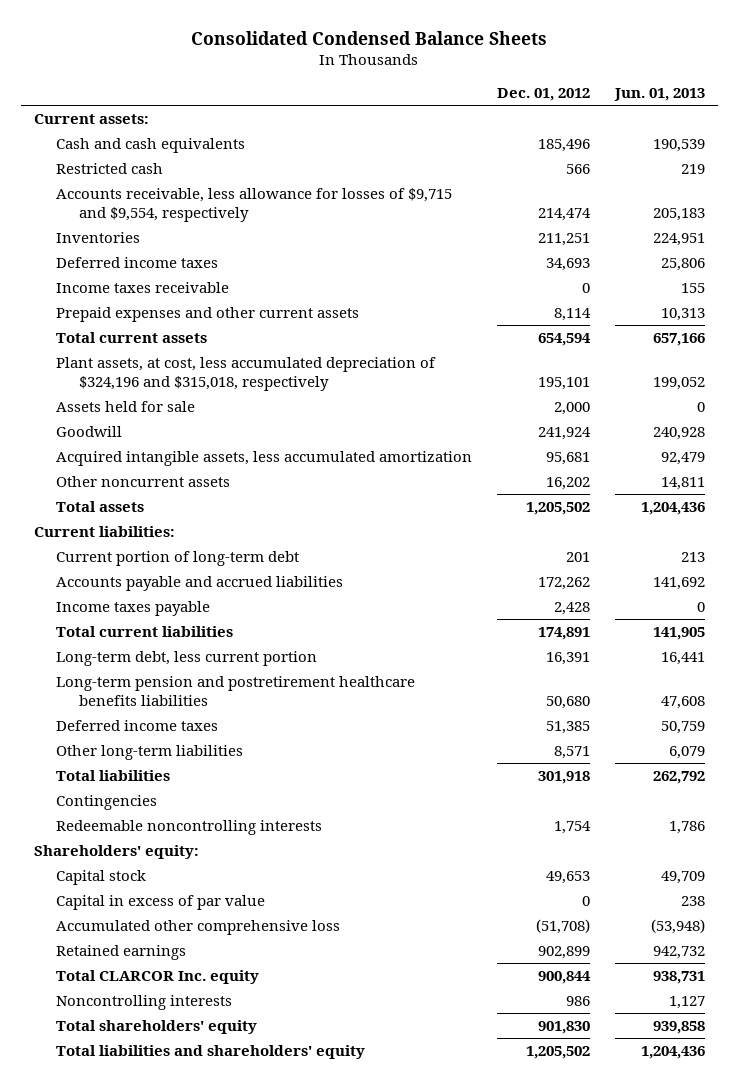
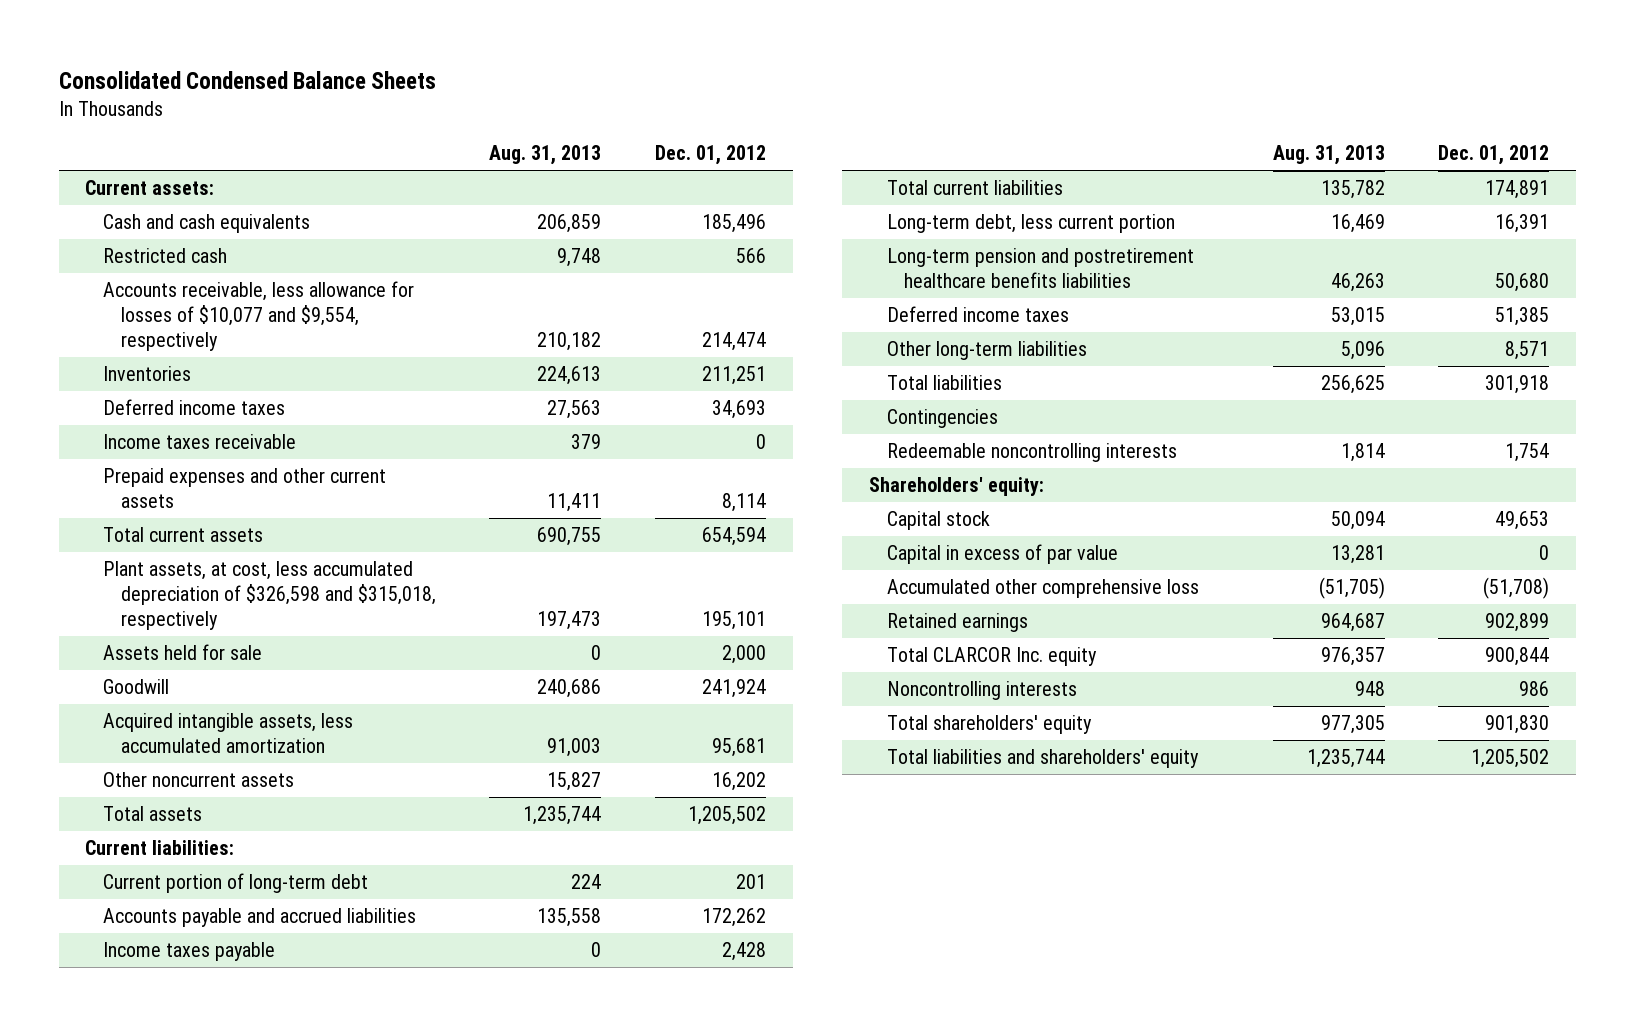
[614,88,706,102] Jun. 01, 2013 -> none
none -> [489,145,602,166] Aug. 31, 2013
[56,187,453,223] Accounts receivable, less allowance for losses of $9,715 and $9,554, respectively -> [103,281,415,351] Accounts receivable, less allowance for losses of $10,077 and $9,554, respectively
[56,356,437,392] Plant assets, at cost, less accumulated depreciation of $324,196 and $315,018, respectively -> [103,561,437,630] Plant assets, at cost, less accumulated depreciation of $326,598 and $315,018, respectively

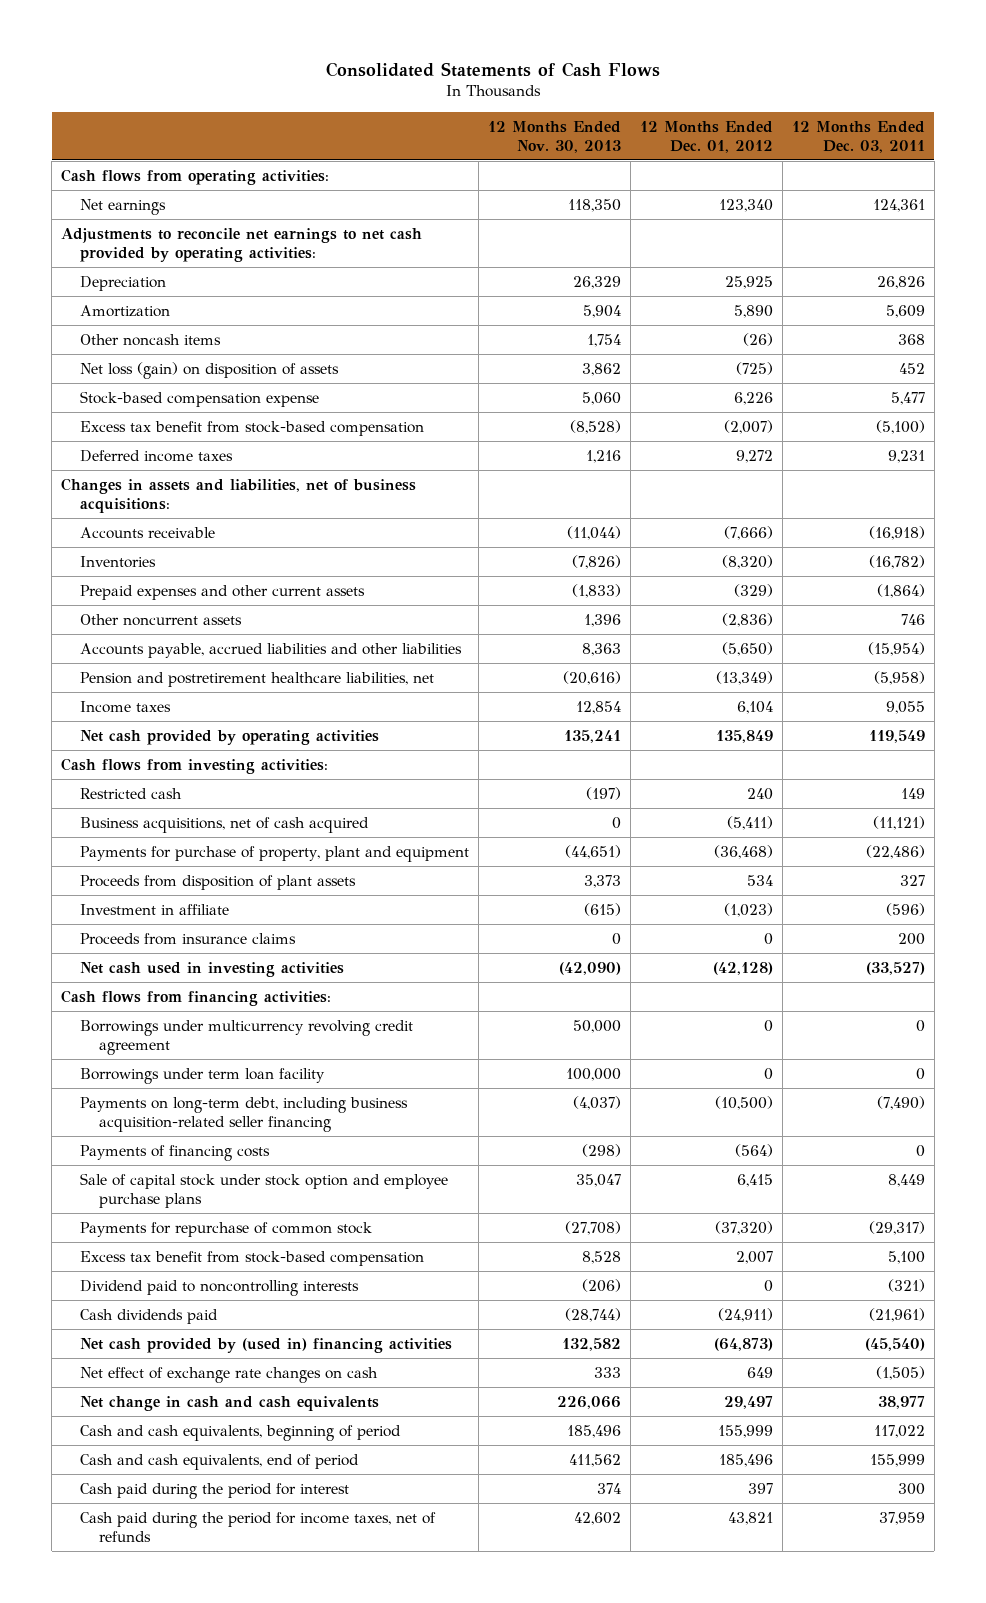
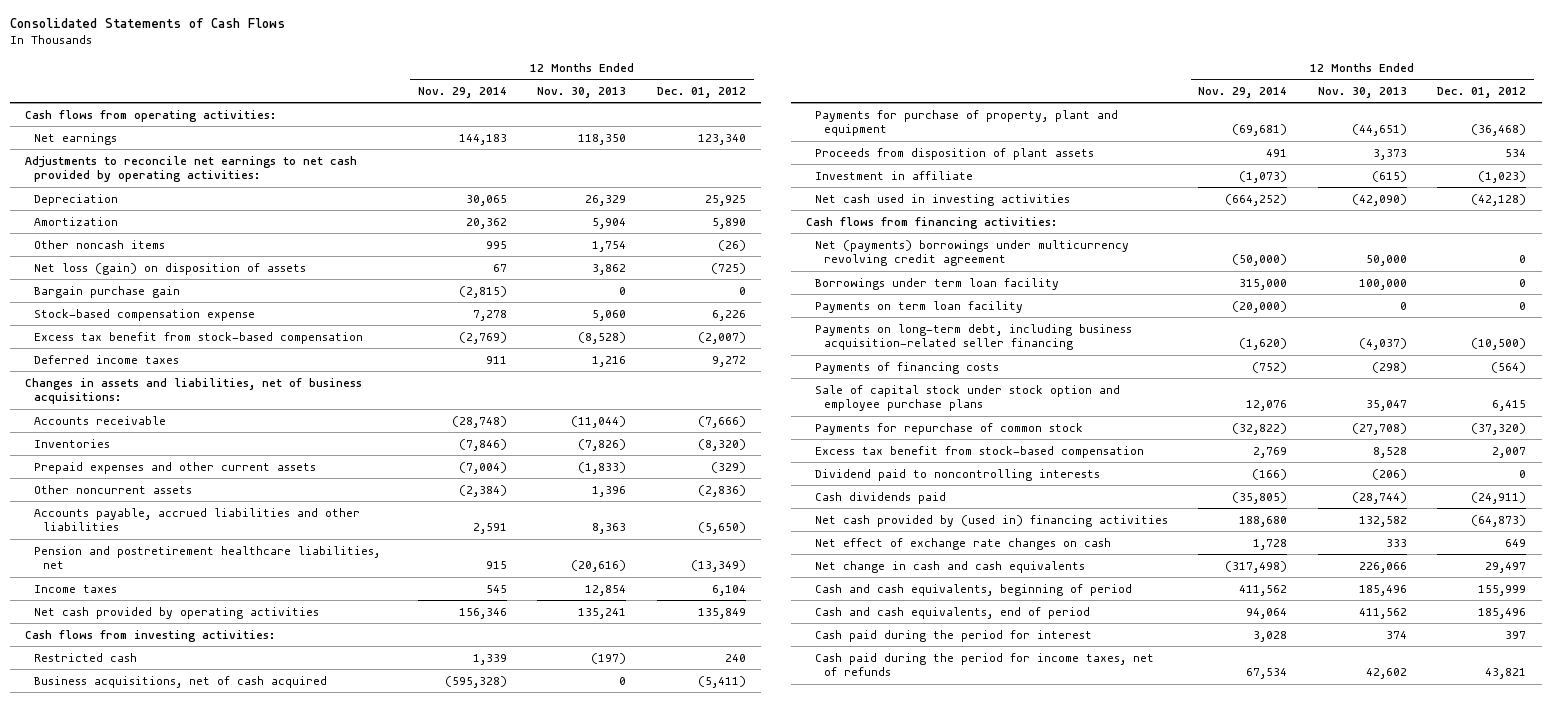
[791,120,925,153] 12 Months Ended Dec. 03, 2011 -> none
none -> [417,86,507,98] Nov. 29, 2014
none -> [34,285,181,298] Bargain purchase gain
[80,932,297,945] Proceeds from insurance claims -> none
[80,1019,414,1055] Borrowings under multicurrency revolving credit agreement -> [814,239,1129,267] Net (payments) borrowings under multicurrency revolving credit agreement
none -> [814,300,1023,313] Payments on term loan facility

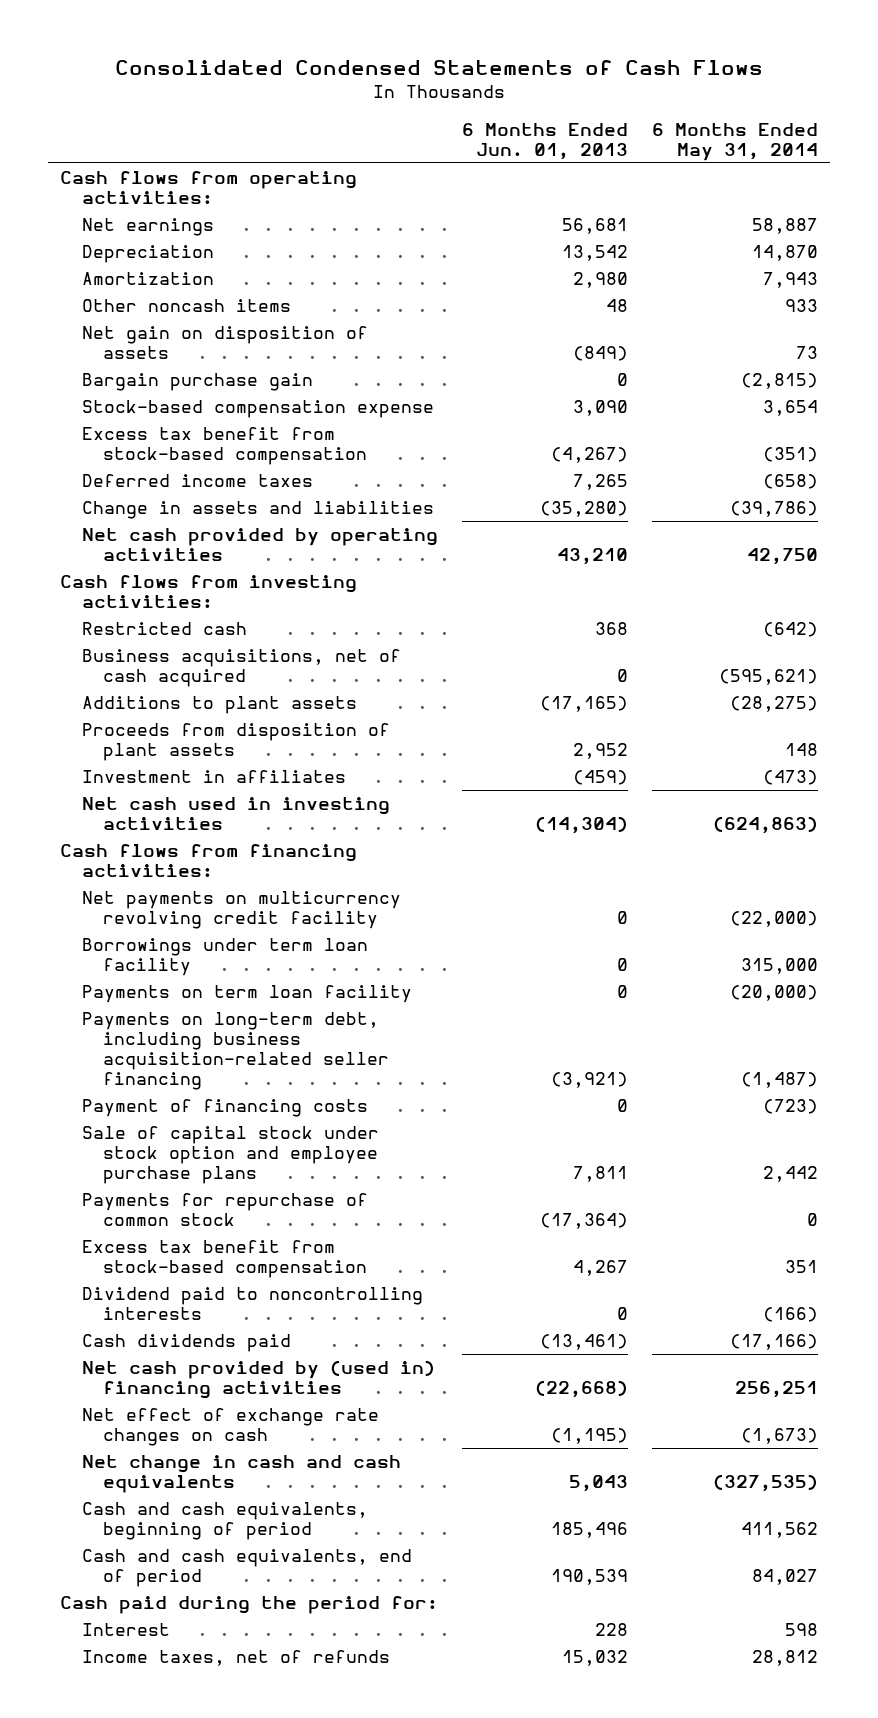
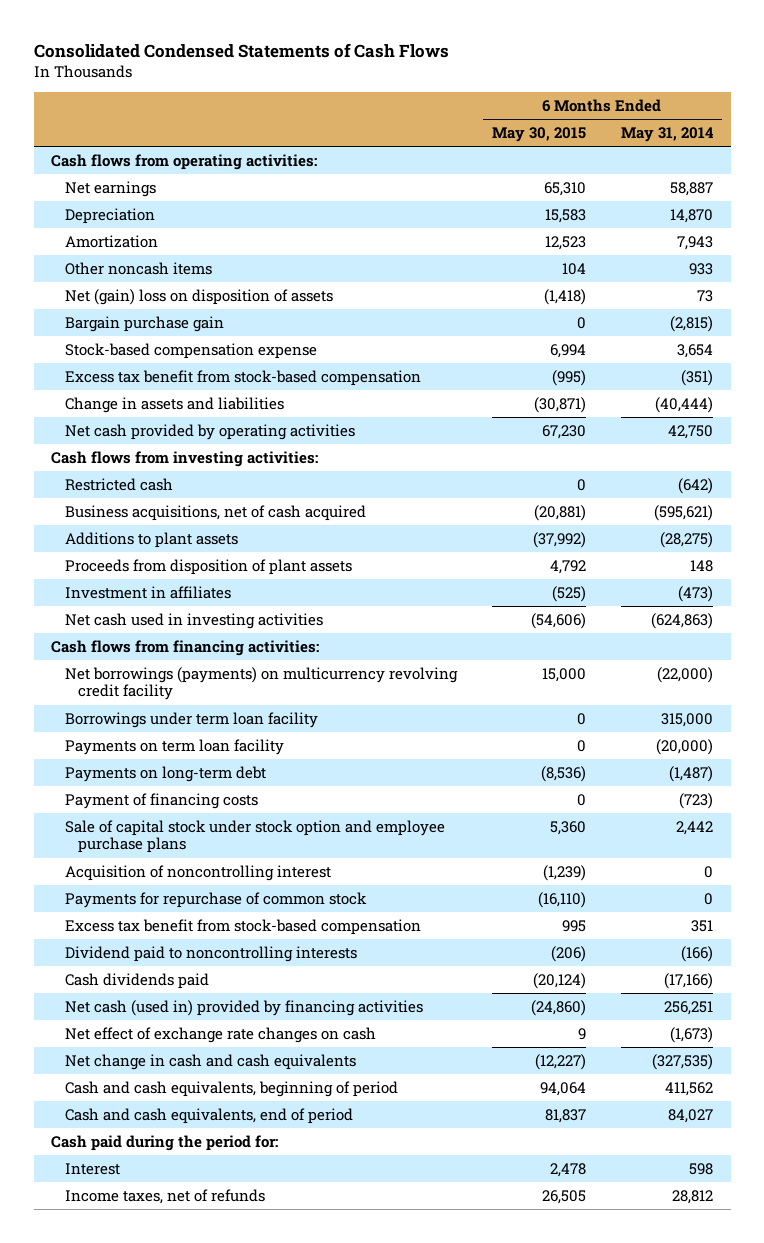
[462,122,629,161] 6 Months Ended Jun. 01, 2013 -> none
none -> [491,127,586,143] May 30, 2015
[81,326,368,360] Net gain on disposition of assets -> [64,288,333,305] Net (gain) loss on disposition of assets
[81,474,313,488] Deferred income taxes -> none
[730,501,819,518] (39,786) -> [655,396,714,413] (40,444)
[81,891,401,930] Net payments on multicurrency revolving credit facility -> [64,666,458,701] Net borrowings (payments) on multicurrency revolving credit facility
[81,1012,390,1091] Payments on long-term debt, including business acquisition-related seller financing -> [64,765,266,782] Payments on long-term debt
none -> [64,864,331,881] Acquisition of noncontrolling interest
[81,1360,435,1400] Net cash provided by (used in) financing activities -> [64,999,423,1016] Net cash (used in) provided by financing activities

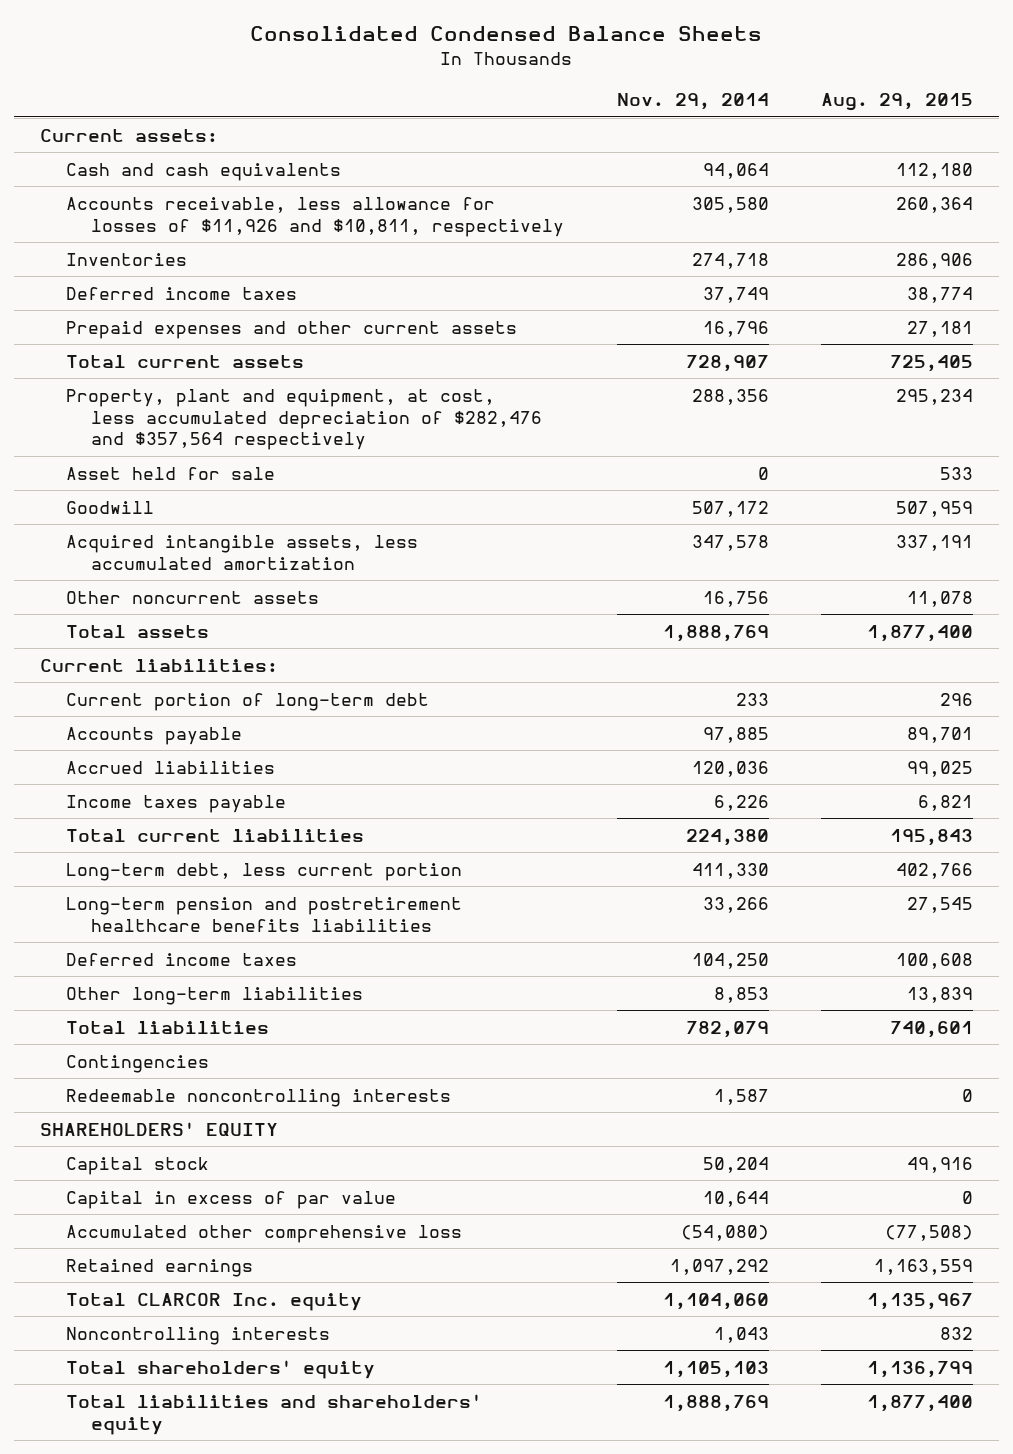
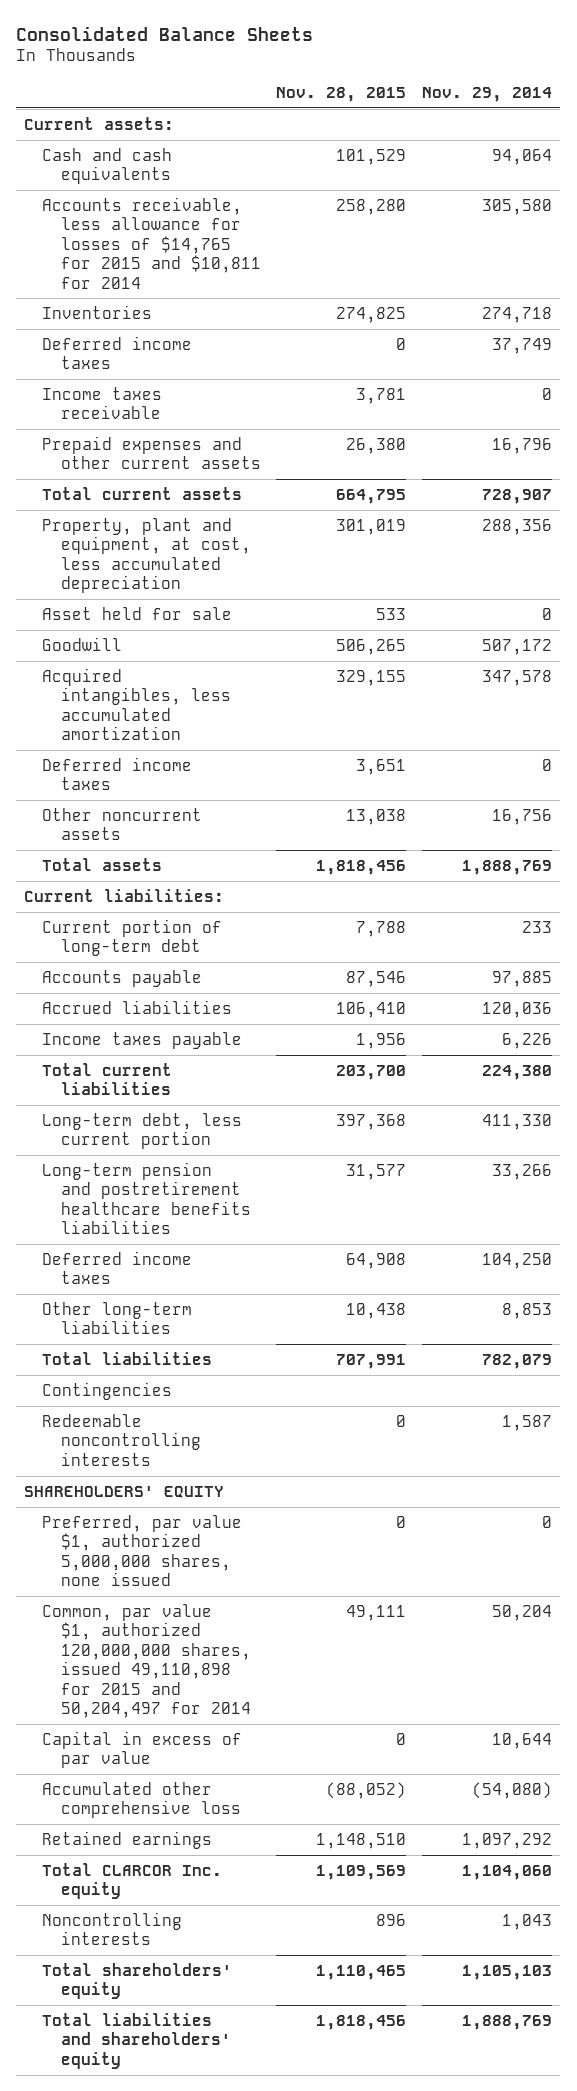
[250,26,763,42] Consolidated Condensed Balance Sheets -> [16,25,314,41] Consolidated Balance Sheets
[820,93,973,112] Aug. 29, 2015 -> none
none -> [276,86,407,102] Nov. 28, 2015
[65,196,565,237] Accounts receivable, less allowance for losses of $11,926 and $10,811, respectively -> [42,196,261,289] Accounts receivable, less allowance for losses of $14,765 for 2015 and $10,811 for 2014
none -> [42,386,163,420] Income taxes receivable
[65,388,543,451] Property, plant and equipment, at cost, less accumulated depreciation of $282,476 and $357,564 respectively -> [42,517,251,594] Property, plant and equipment, at cost, less accumulated depreciation
[65,534,418,570] Acquired intangible assets, less accumulated amortization -> [42,667,231,741] Acquired intangibles, less accumulated amortization
none -> [42,756,193,791] Deferred income taxes
none -> [42,1514,243,1587] Preferred, par value $1, authorized 5,000,000 shares, none issued
[65,1156,209,1175] Capital stock -> [42,1603,251,1718] Common, par value $1, authorized 120,000,000 shares, issued 49,110,898 for 2015 and 50,204,497 for 2014

